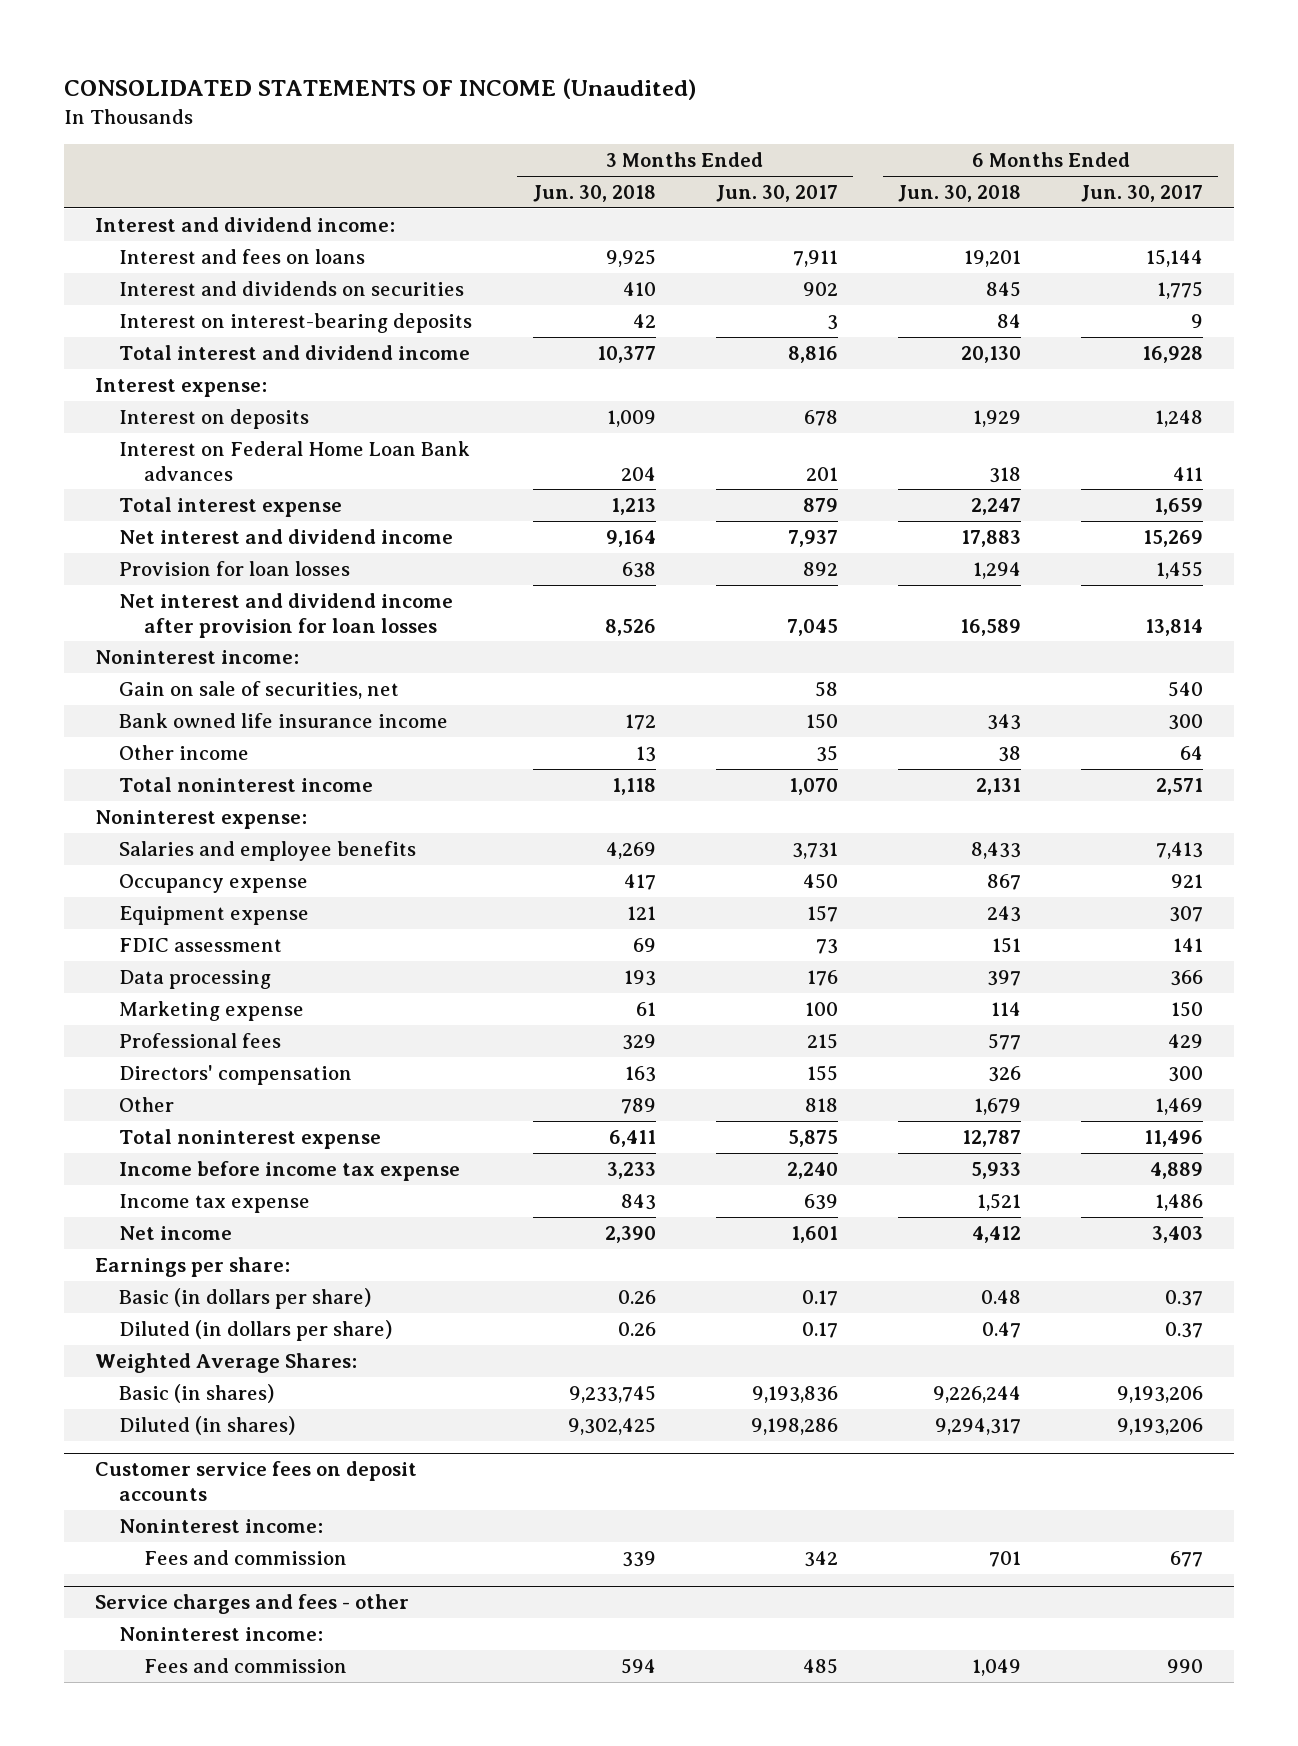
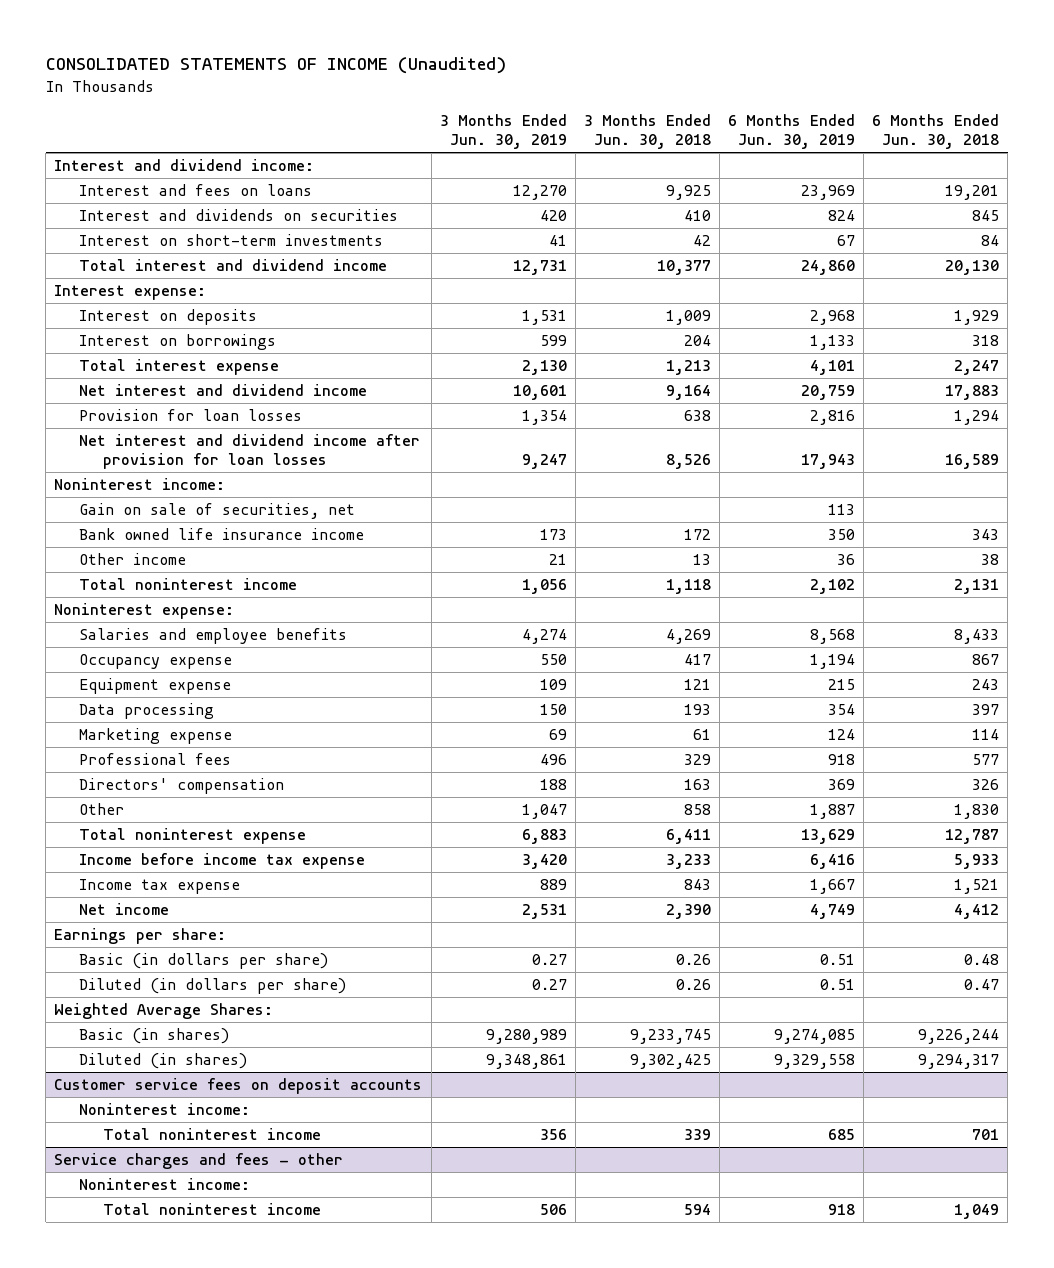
[715,184,838,202] Jun. 30, 2017 -> none
[1081,184,1204,202] Jun. 30, 2017 -> none
none -> [439,113,567,149] 3 Months Ended Jun. 30, 2019
none -> [727,113,855,149] 6 Months Ended Jun. 30, 2019
[119,312,473,333] Interest on interest-bearing deposits -> [78,234,383,247] Interest on short-term investments
[119,440,471,481] Interest on Federal Home Loan Bank advances -> [78,334,276,351] Interest on borrowings
[119,937,283,952] FDIC assessment -> none
[620,1097,656,1114] 789 -> [683,804,711,816] 858
[974,1097,1022,1115] 1,679 -> [954,804,1000,820] 1,830
[143,1549,347,1565] Fees and commission -> [103,1128,322,1141] Total noninterest income
[143,1657,347,1673] Fees and commission -> [103,1203,322,1216] Total noninterest income

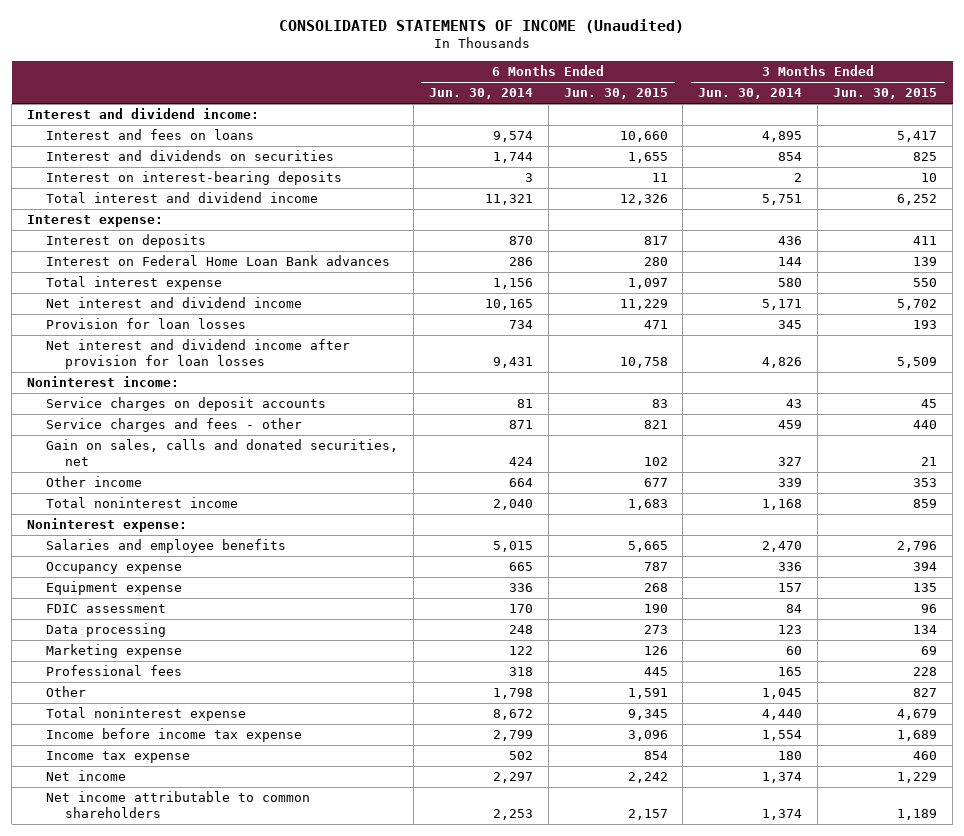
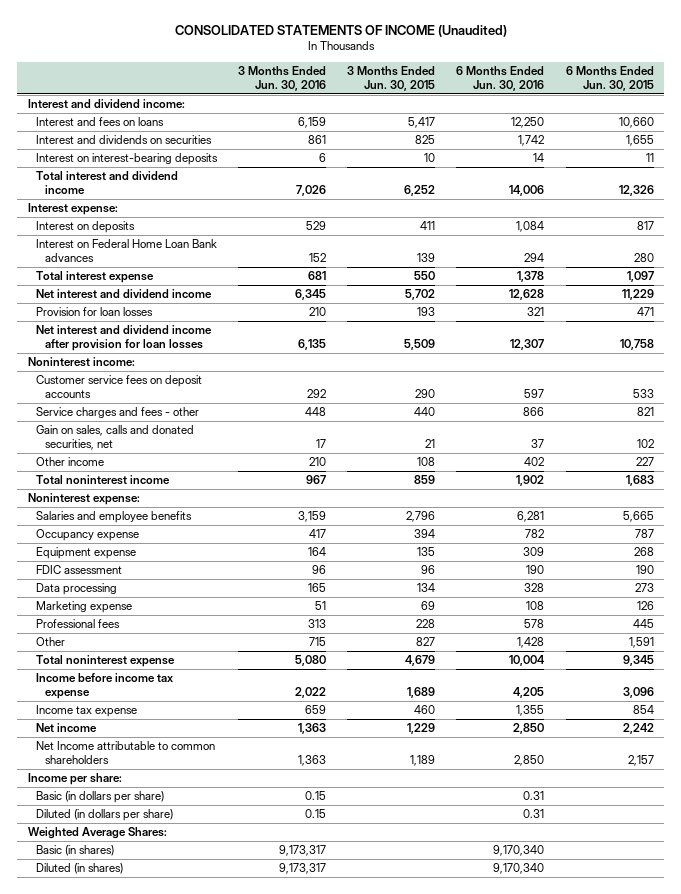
[428,88,533,100] Jun. 30, 2014 -> none
[698,88,803,100] Jun. 30, 2014 -> none
none -> [238,65,327,91] 3 Months Ended Jun. 30, 2016
none -> [456,65,545,91] 6 Months Ended Jun. 30, 2016
[45,397,326,412] Service charges on deposit accounts -> [36,375,203,399] Customer service fees on deposit accounts
[651,399,668,409] 83 -> [632,389,654,399] 533
[921,399,938,409] 45 -> [415,389,436,399] 290
[643,478,668,488] 677 -> [635,457,654,467] 227
[913,478,938,488] 353 -> [417,457,436,467] 108
[45,791,310,818] Net income attributable to common shareholders -> [36,741,216,765] Net Income attributable to common shareholders
none -> [27,773,122,786] Income per share:
none -> [36,791,165,804] Basic (in dollars per share)
none -> [36,809,174,822] Diluted (in dollars per share)
none -> [27,827,167,840] Weighted Average Shares:
none -> [36,845,115,857] Basic (in shares)
none -> [36,863,124,875] Diluted (in shares)

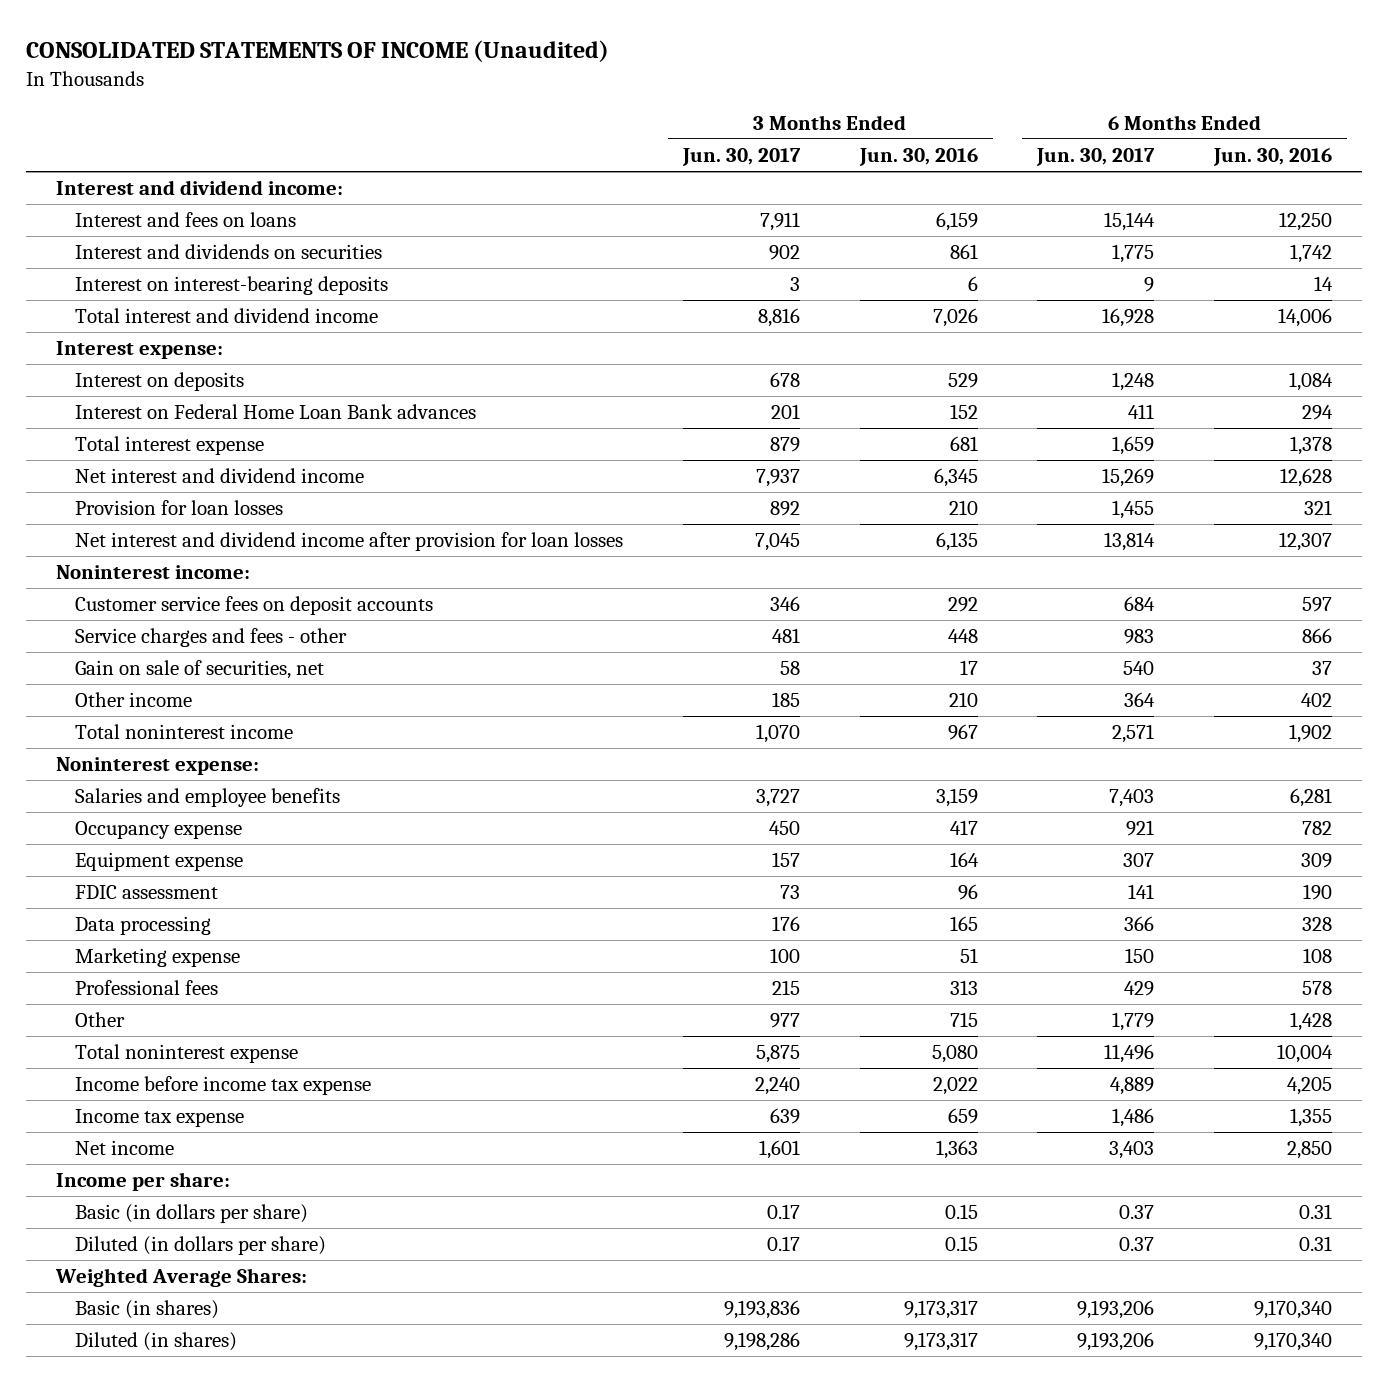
[347,65,436,91] 3 Months Ended Jun. 30, 2015 -> none
[565,65,654,91] 6 Months Ended Jun. 30, 2015 -> none
none -> [682,148,802,167] Jun. 30, 2017
none -> [1036,148,1156,167] Jun. 30, 2017
[36,425,195,451] Gain on sales, calls and donated securities, net -> [75,660,325,680] Gain on sale of securities, net
[36,741,216,765] Net Income attributable to common shareholders -> none

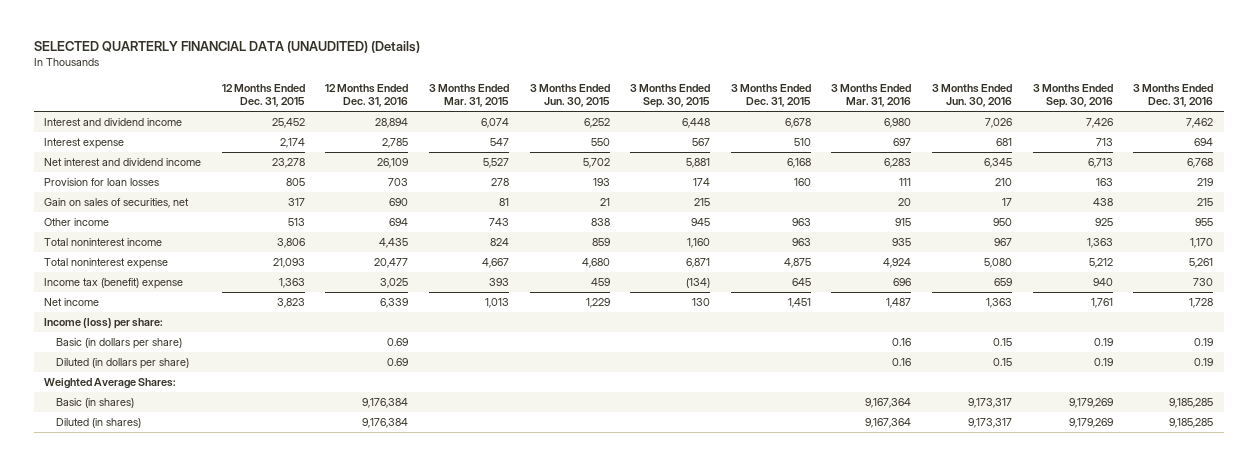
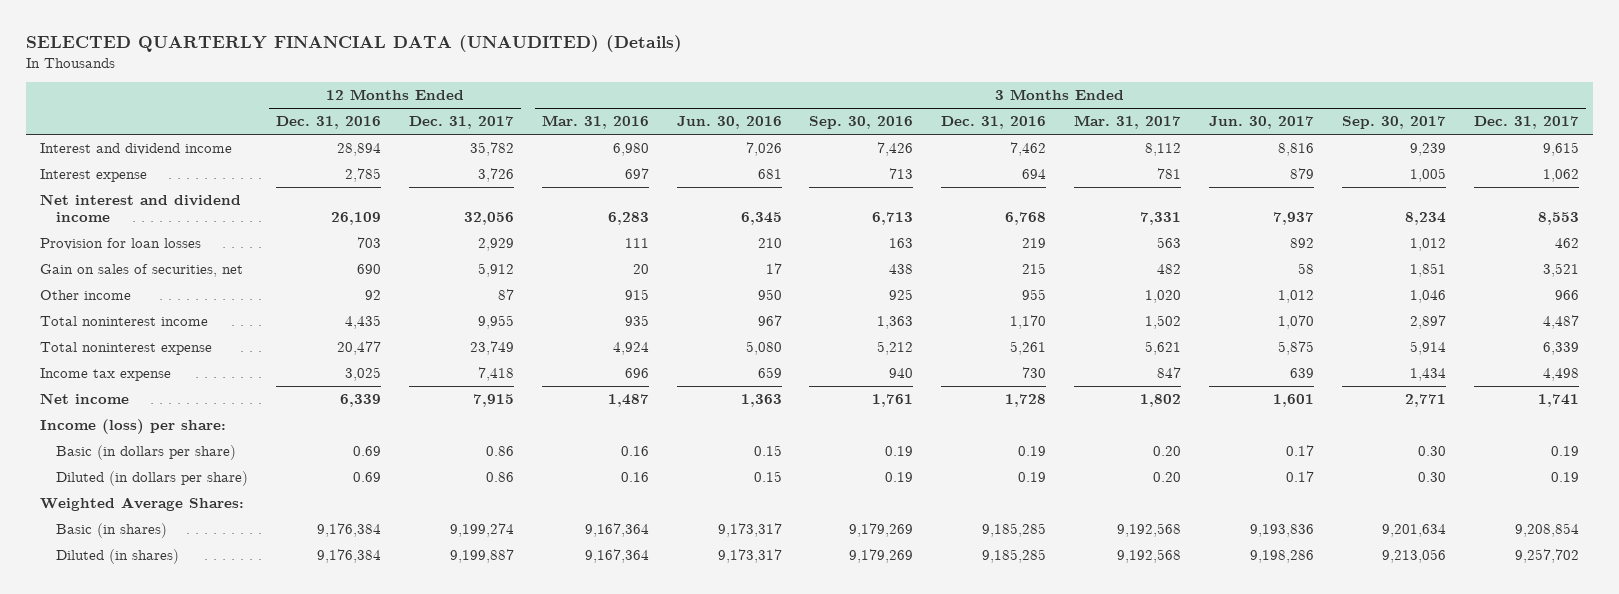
[221,83,305,107] 12 Months Ended Dec. 31, 2015 -> none
[428,83,509,107] 3 Months Ended Mar. 31, 2015 -> none
[529,83,610,107] 3 Months Ended Jun. 30, 2015 -> none
[630,83,711,108] 3 Months Ended Sep. 30, 2015 -> none
[730,83,811,107] 3 Months Ended Dec. 31, 2015 -> none
none -> [408,116,514,130] Dec. 31, 2017
none -> [1074,115,1182,130] Mar. 31, 2017
none -> [1209,116,1315,130] Jun. 30, 2017
none -> [1342,116,1447,130] Sep. 30, 2017
none -> [1474,116,1580,130] Dec. 31, 2017
[389,218,409,227] 694 -> [364,289,381,300] 92
[44,278,184,290] Income tax (benefit) expense -> [40,367,172,381] Income tax expense

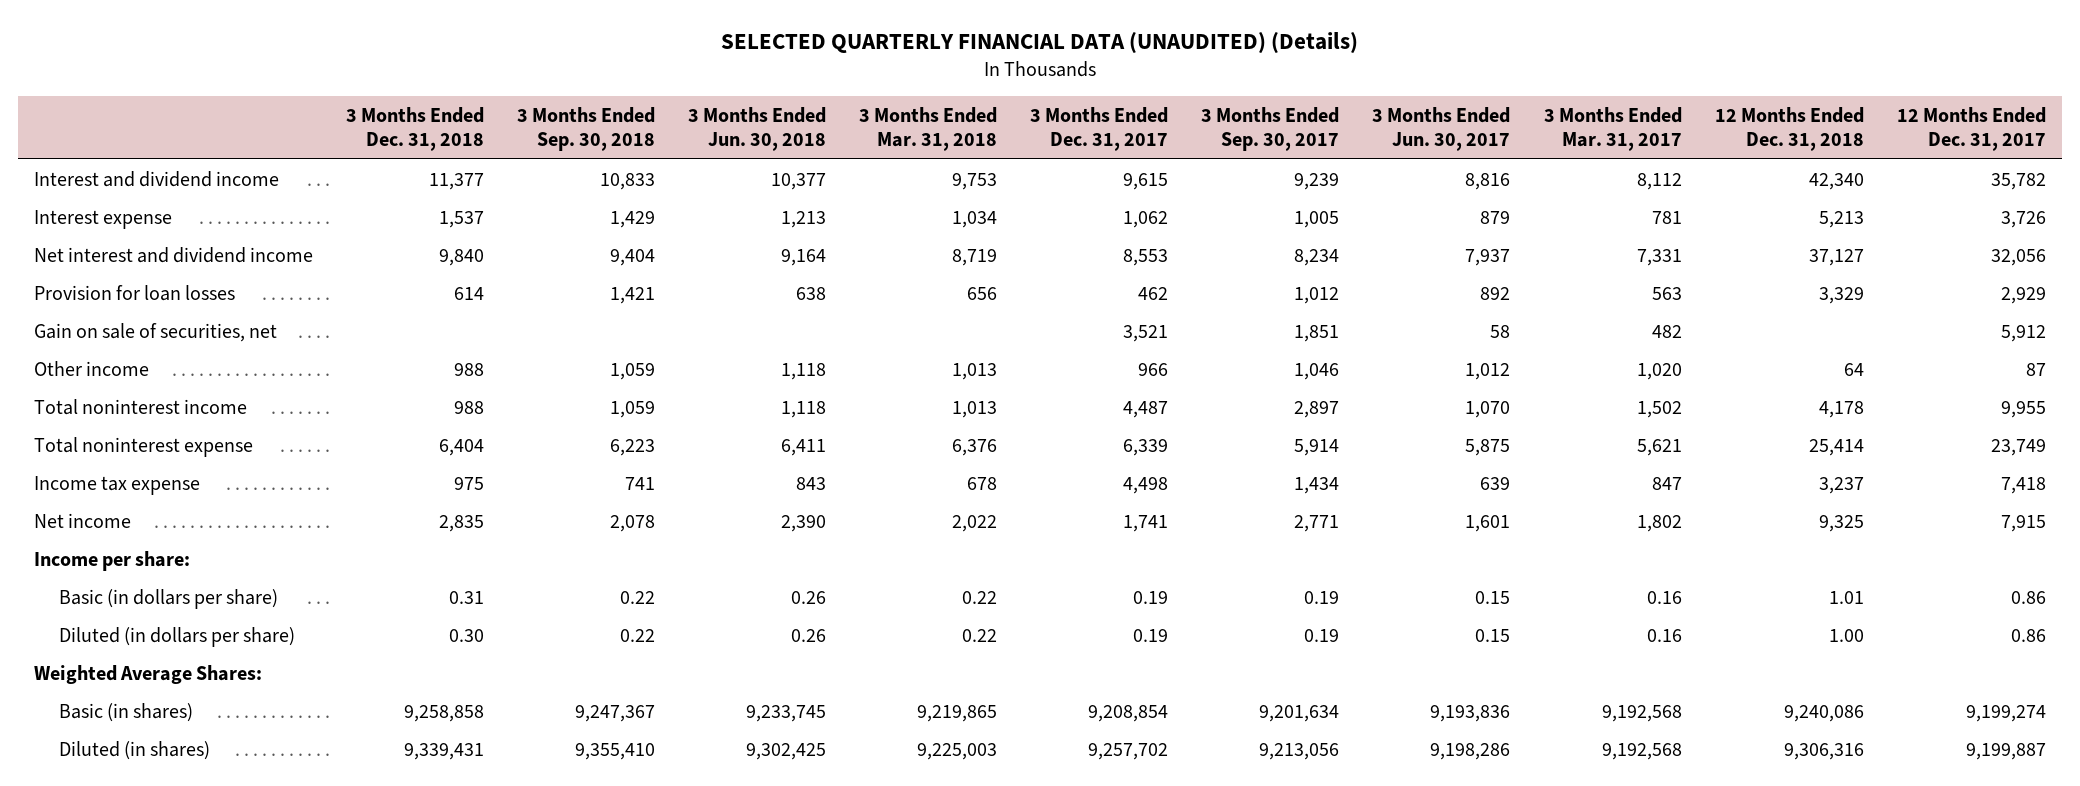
[275,116,381,130] Dec. 31, 2016 -> none
[541,115,649,130] Mar. 31, 2016 -> none
[676,116,782,130] Jun. 30, 2016 -> none
[809,116,914,130] Sep. 30, 2016 -> none
[941,116,1047,130] Dec. 31, 2016 -> none
none -> [346,107,485,152] 3 Months Ended Dec. 31, 2018
none -> [517,107,656,152] 3 Months Ended Sep. 30, 2018
none -> [688,107,827,152] 3 Months Ended Jun. 30, 2018
none -> [859,107,998,152] 3 Months Ended Mar. 31, 2018
none -> [1714,107,1864,152] 12 Months Ended Dec. 31, 2018
[40,263,244,277] Gain on sales of securities, net -> [34,322,278,342] Gain on sale of securities, net
[40,418,227,434] Income (loss) per share: -> [34,550,191,571] Income per share:
[1153,445,1182,456] 0.20 -> [1646,590,1682,604] 0.16
[1286,444,1315,456] 0.17 -> [1475,590,1511,604] 0.15
[1418,445,1447,456] 0.30 -> [1304,590,1340,604] 0.19
[1153,471,1182,482] 0.20 -> [1646,628,1682,642] 0.16
[1286,470,1315,482] 0.17 -> [1475,628,1511,642] 0.15
[1418,471,1447,482] 0.30 -> [1304,628,1340,642] 0.19

